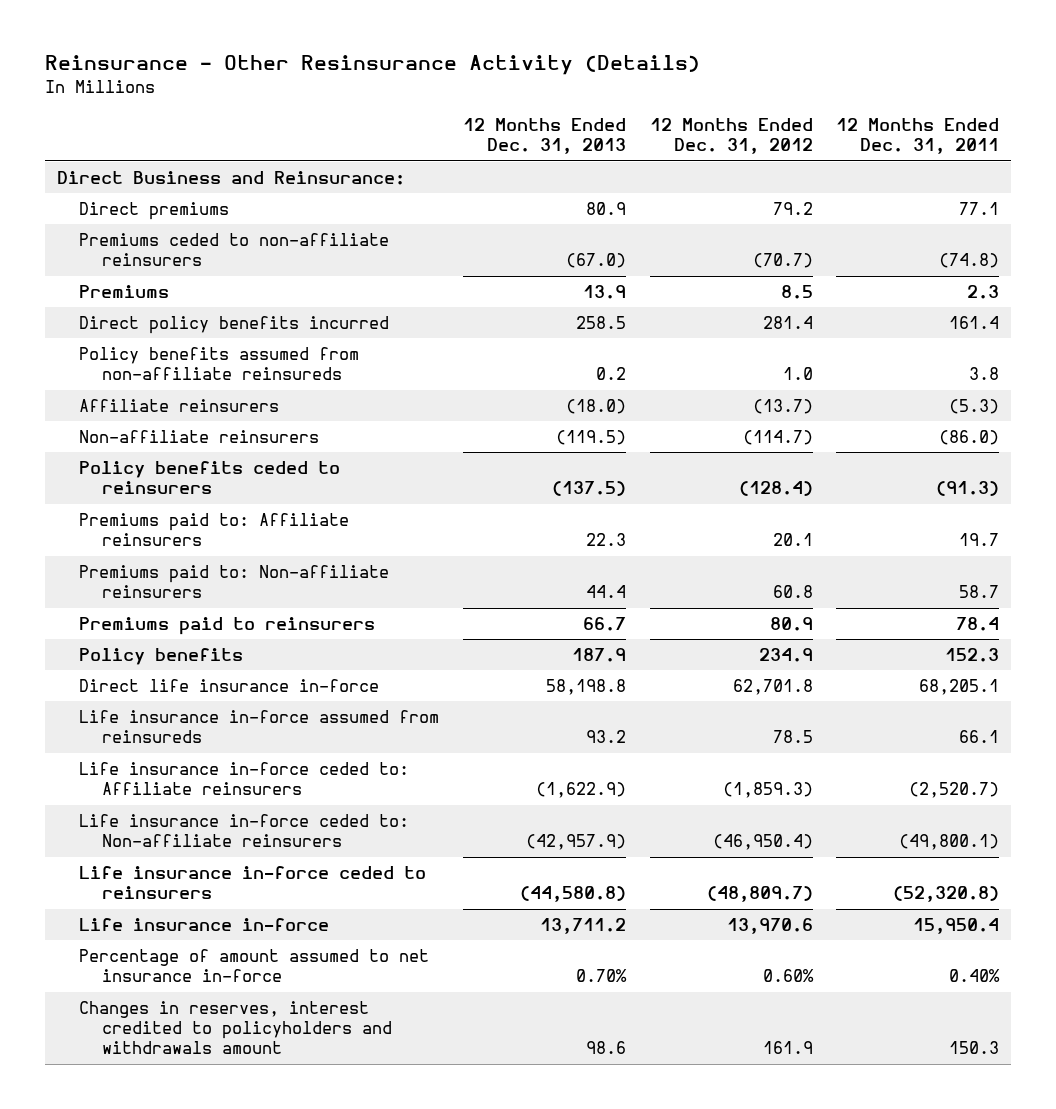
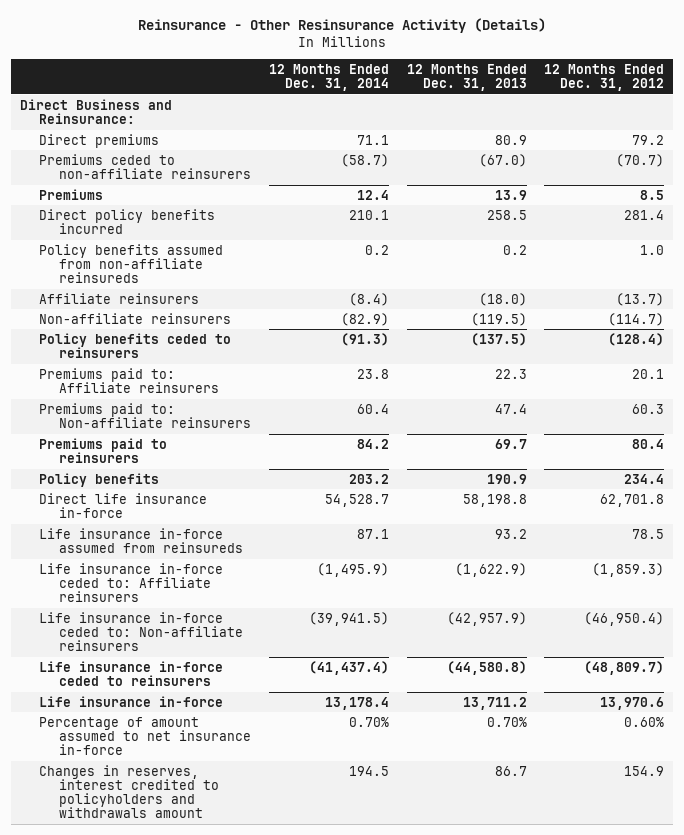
[836,117,1000,155] 12 Months Ended Dec. 31, 2011 -> none
none -> [268,63,389,92] 12 Months Ended Dec. 31, 2014
[585,585,626,599] 44.4 -> [494,403,527,414] 47.4
[772,585,813,599] 60.8 -> [632,403,665,414] 60.3
[582,616,626,631] 66.7 -> [494,438,527,449] 69.7
[769,616,813,631] 80.9 -> [632,438,665,449] 80.4
[571,647,626,662] 187.9 -> [486,473,527,484] 190.9
[758,647,813,662] 234.9 -> [624,473,665,484] 234.4
[585,1041,626,1055] 98.6 -> [494,765,527,776] 86.7
[762,1041,813,1055] 161.9 -> [624,765,665,776] 154.9

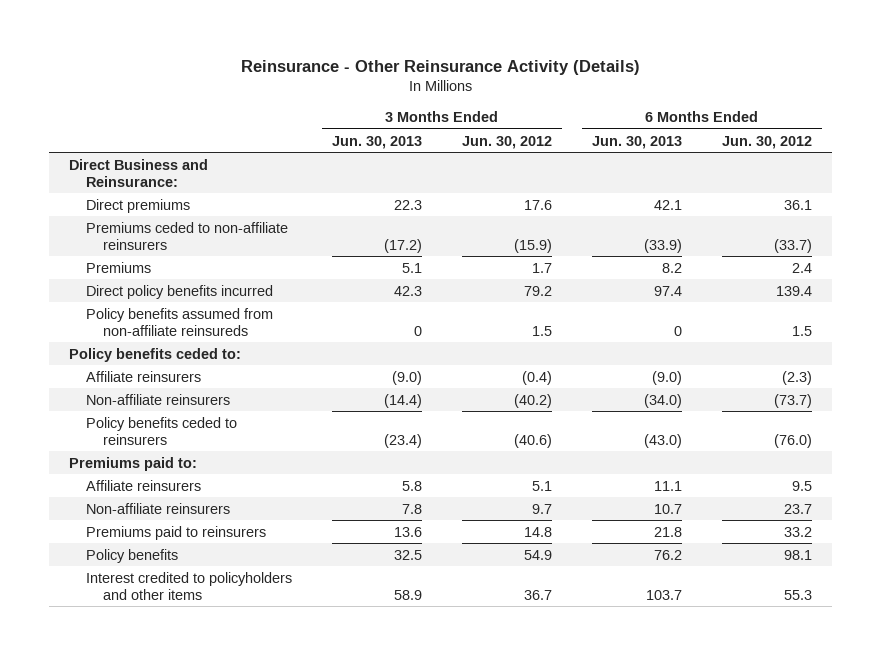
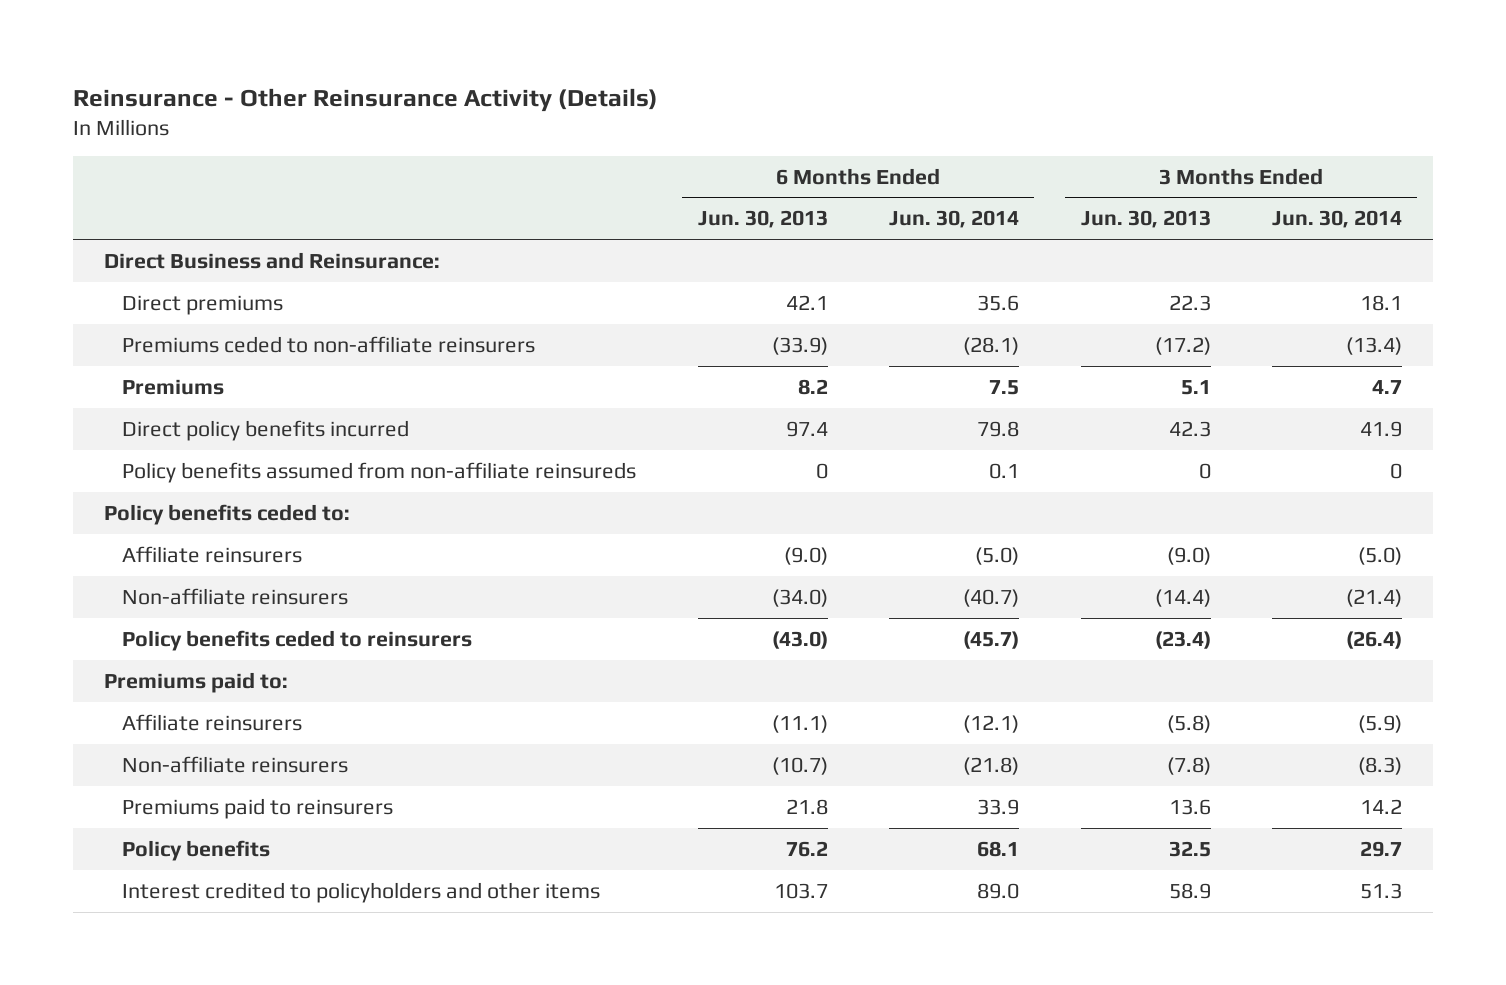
[462,135,553,149] Jun. 30, 2012 -> none
[722,135,813,149] Jun. 30, 2012 -> none
none -> [889,210,1020,229] Jun. 30, 2014
none -> [1272,210,1403,229] Jun. 30, 2014
[402,480,423,491] 5.8 -> [1166,714,1211,733] (5.8)
[654,480,683,491] 11.1 -> [771,714,828,733] (11.1)
[402,503,423,514] 7.8 -> [1166,756,1211,775] (7.8)
[654,503,683,514] 10.7 -> [771,756,828,775] (10.7)

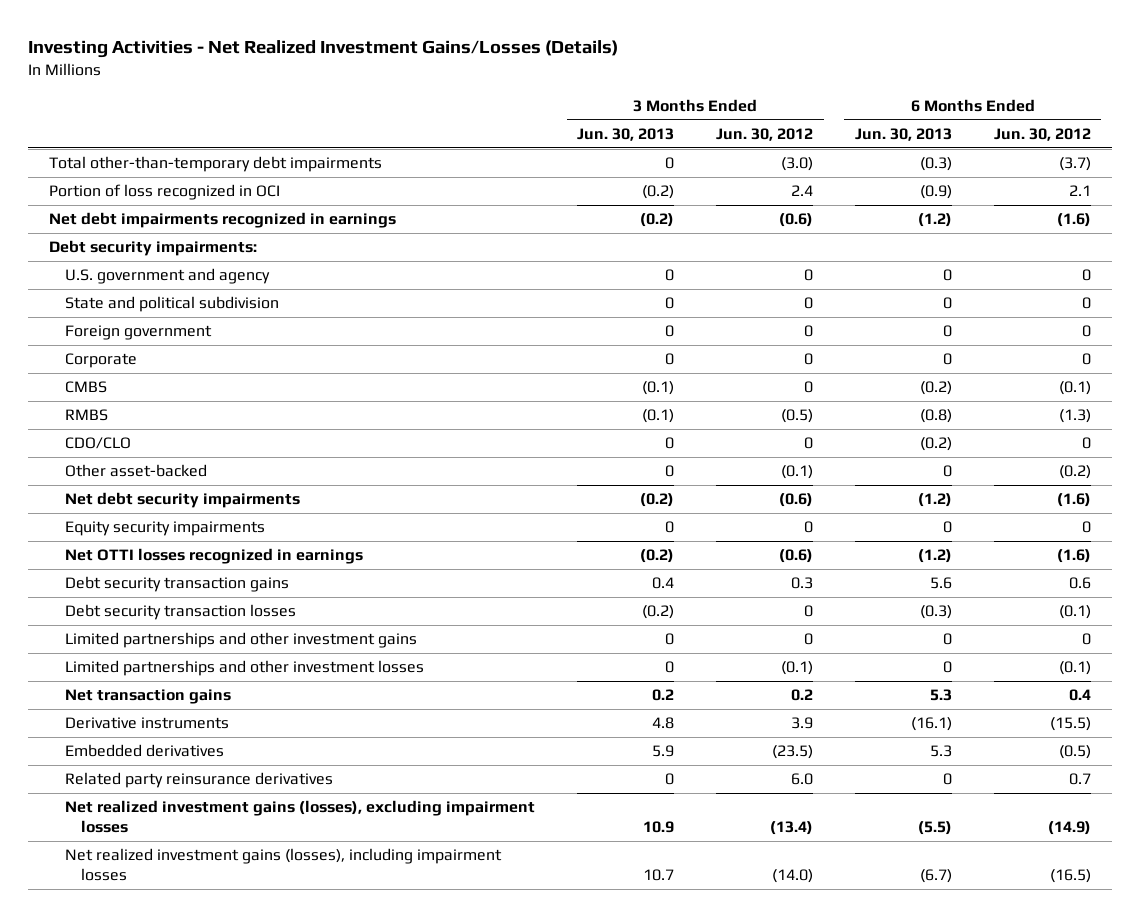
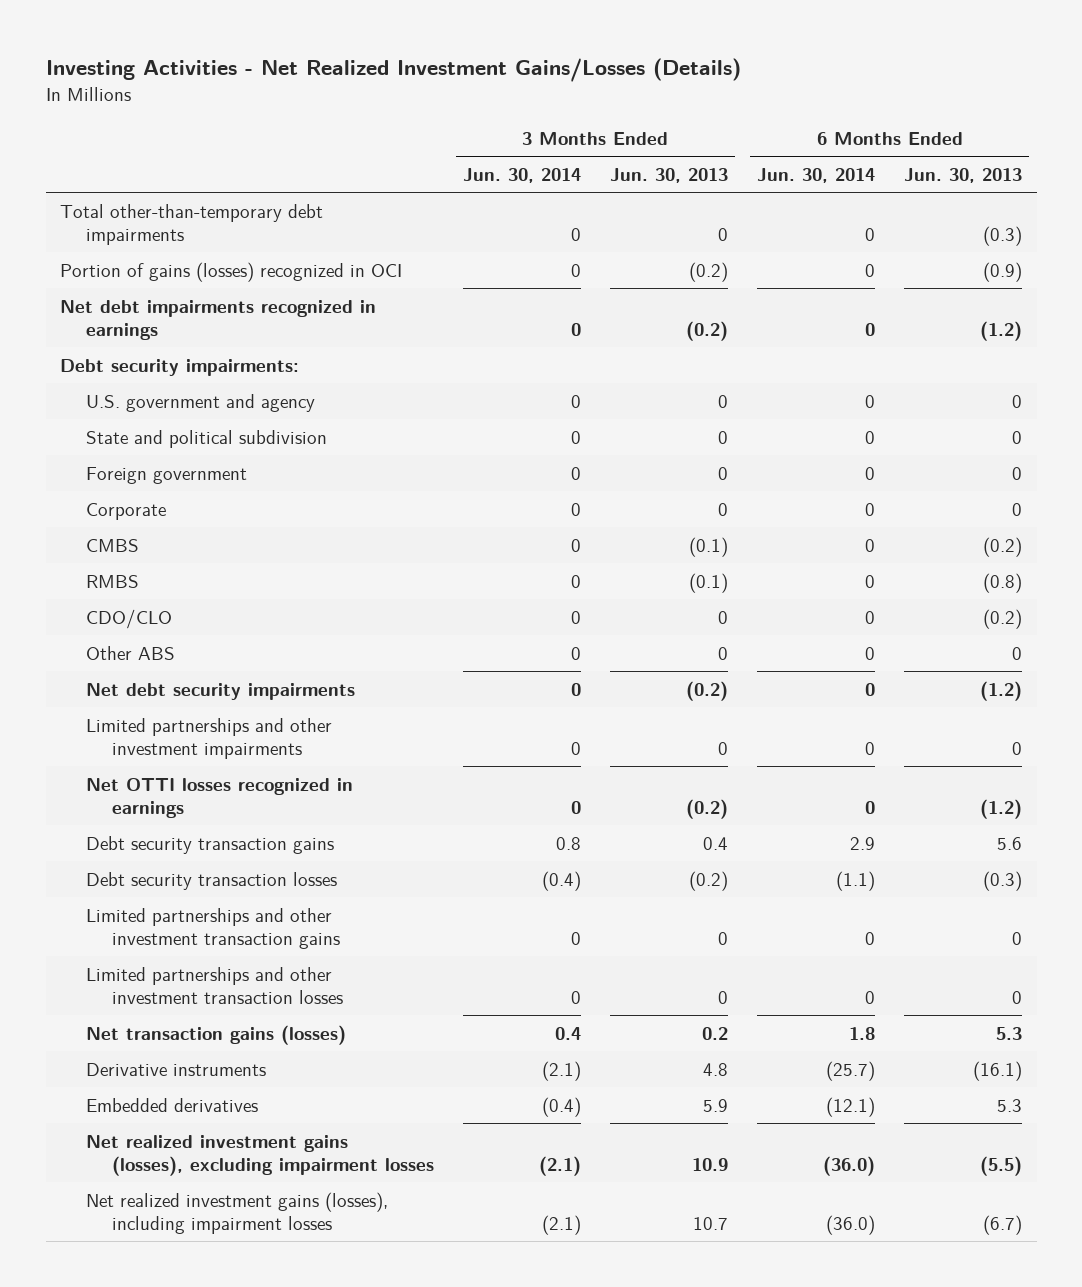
[716,127,814,141] Jun. 30, 2012 -> none
[993,127,1091,141] Jun. 30, 2012 -> none
none -> [462,167,581,183] Jun. 30, 2014
none -> [757,167,876,183] Jun. 30, 2014
[49,184,281,201] Portion of loss recognized in OCI -> [60,261,403,282] Portion of gains (losses) recognized in OCI
[65,464,208,478] Other asset-backed -> [85,645,175,660] Other ABS
[65,521,266,537] Equity security impairments -> [85,717,332,759] Limited partnerships and other investment impairments
[65,632,418,649] Limited partnerships and other investment gains -> [85,907,340,949] Limited partnerships and other investment transaction gains
[65,660,425,677] Limited partnerships and other investment losses -> [85,966,343,1004] Limited partnerships and other investment transaction losses
[65,689,232,705] Net transaction gains -> [85,1024,346,1045] Net transaction gains (losses)
[65,772,334,789] Related party reinsurance derivatives -> none

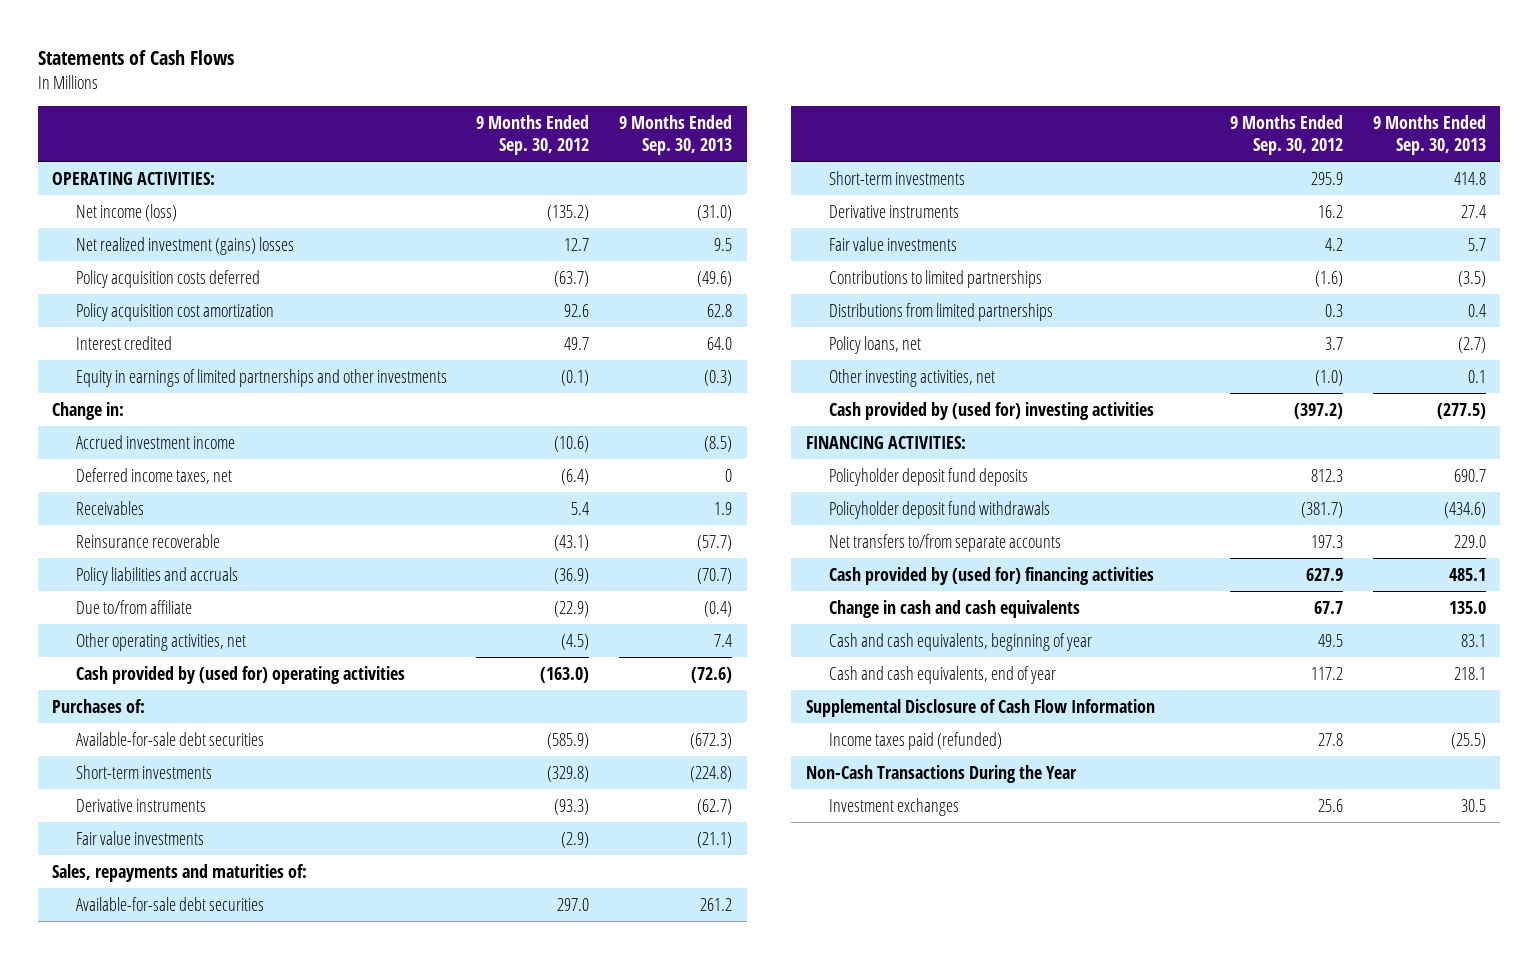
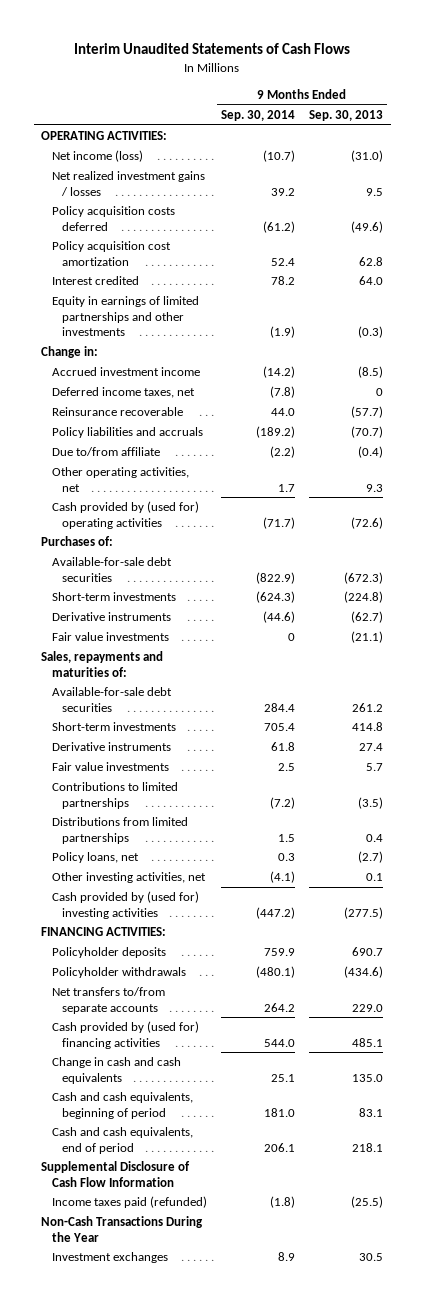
[37,49,234,65] Statements of Cash Flows -> [74,43,351,55] Interim Unaudited Statements of Cash Flows
[476,114,590,155] 9 Months Ended Sep. 30, 2012 -> none
none -> [220,109,295,121] Sep. 30, 2014
[75,236,294,255] Net realized investment (gains) losses -> [51,171,205,196] Net realized investment gains / losses
[75,500,144,515] Receivables -> none
[714,633,733,647] 7.4 -> [366,483,384,492] 9.3
[829,467,1029,486] Policyholder deposit fund deposits -> [51,947,166,959] Policyholder deposits
[829,500,1051,519] Policyholder deposit fund withdrawals -> [51,967,186,979] Policyholder withdrawals
[829,632,1093,651] Cash and cash equivalents, beginning of year -> [51,1092,193,1119] Cash and cash equivalents, beginning of period
[829,665,1057,684] Cash and cash equivalents, end of year -> [51,1127,193,1154] Cash and cash equivalents, end of period

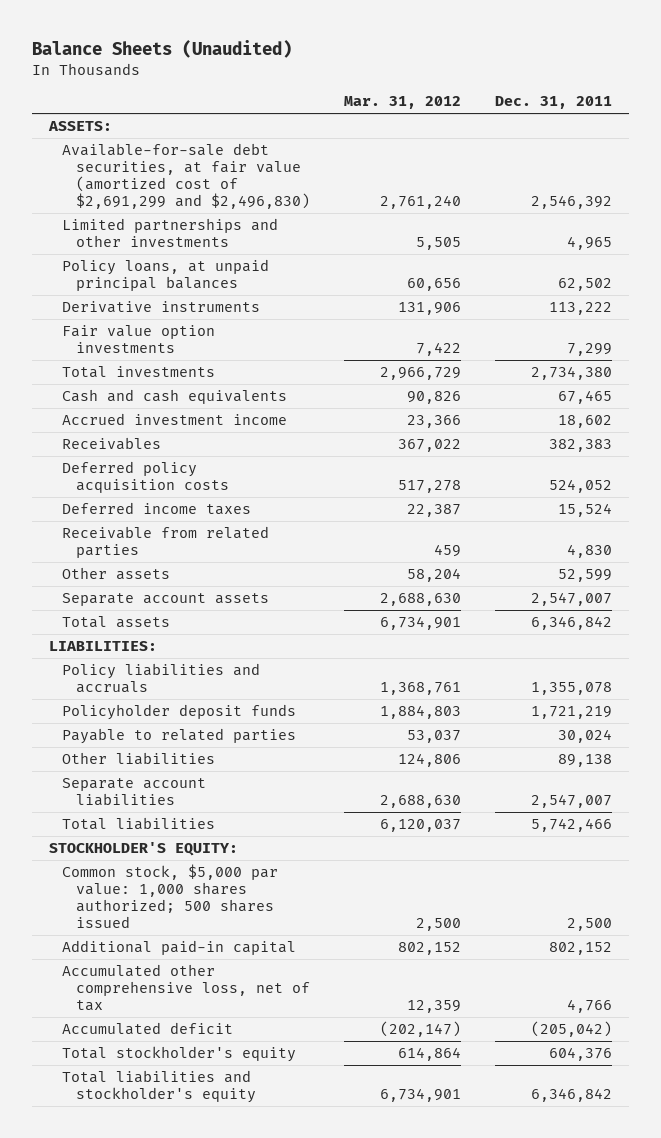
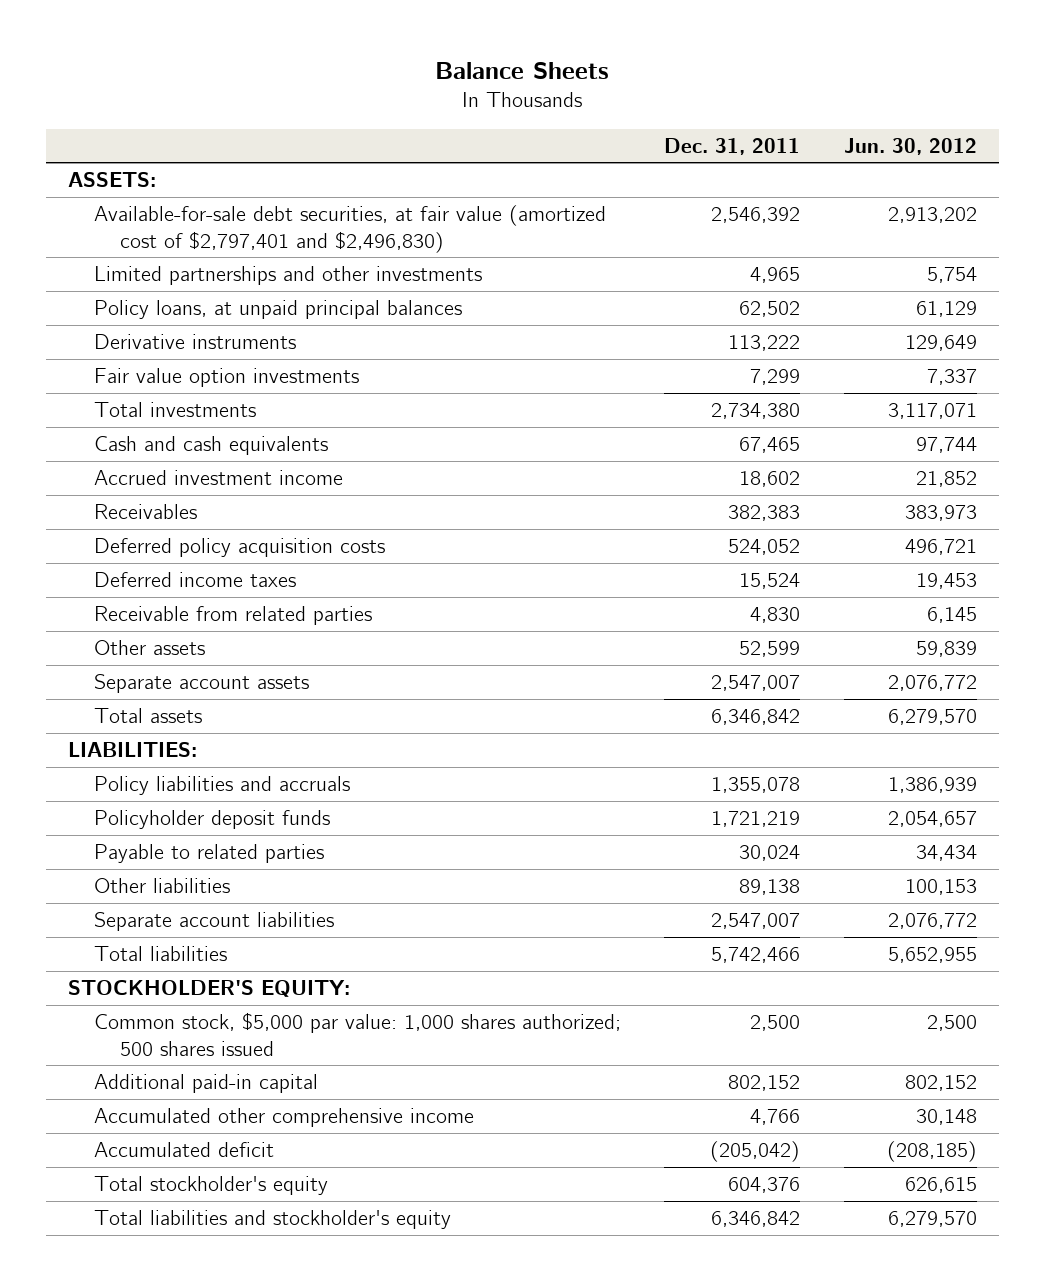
[32,40,293,59] Balance Sheets (Unaudited) -> [435,61,610,79] Balance Sheets
[343,96,461,110] Mar. 31, 2012 -> none
none -> [843,137,977,155] Jun. 30, 2012
[62,142,310,209] Available-for-sale debt securities, at fair value (amortized cost of $2,691,299 and $2,496,830) -> [93,205,606,253] Available-for-sale debt securities, at fair value (amortized cost of $2,797,401 and $2,496,830)
[62,963,310,1011] Accumulated other comprehensive loss, net of tax -> [93,1108,474,1128] Accumulated other comprehensive income

